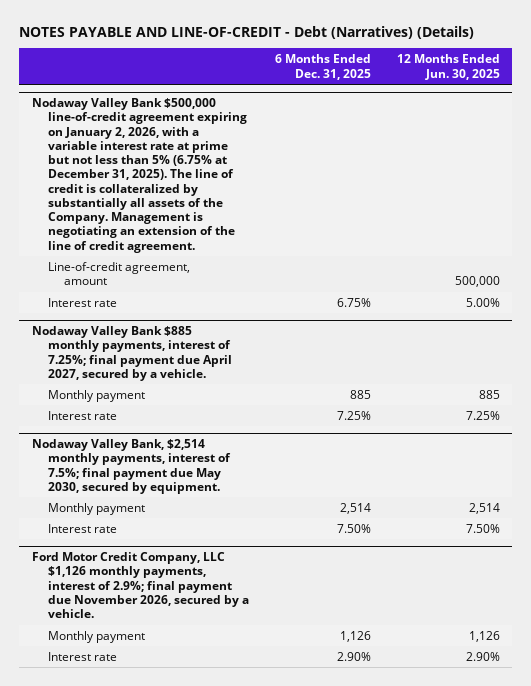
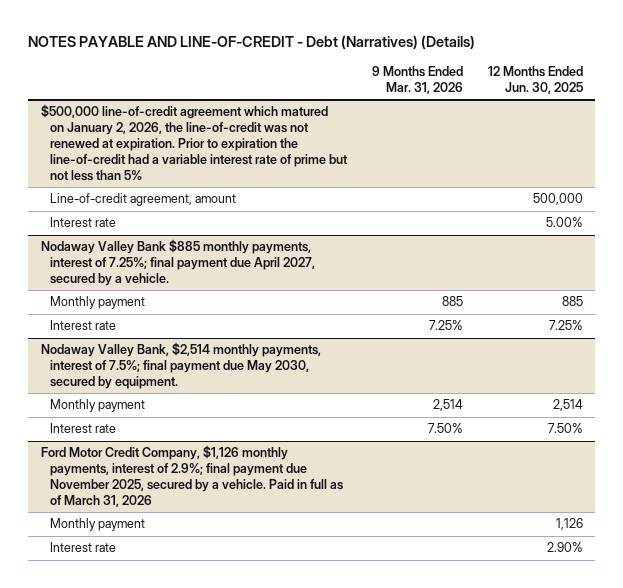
[274,54,371,80] 6 Months Ended Dec. 31, 2025 -> none
none -> [371,66,463,95] 9 Months Ended Mar. 31, 2026
[31,98,247,253] Nodaway Valley Bank $500,000 line-of-credit agreement expiring on January 2, 2026, with a variable interest rate at prime but not less than 5% (6.75% at December 31, 2025). The line of credit is collateralized by substantially all assets of the Company. Management is negotiating an extension of the line of credit agreement. -> [40,104,349,181] $500,000 line-of-credit agreement which matured on January 2, 2026, the line-of-credit was not renewed at expiration. Prior to expiration the line-of-credit had a variable interest rate of prime but not less than 5%
[31,552,249,619] Ford Motor Credit Company, LLC $1,126 monthly payments, interest of 2.9%; final payment due November 2026, secured by a vehicle. -> [40,445,344,507] Ford Motor Credit Company, $1,126 monthly payments, interest of 2.9%; final payment due November 2025, secured by a vehicle. Paid in full as of March 31, 2026

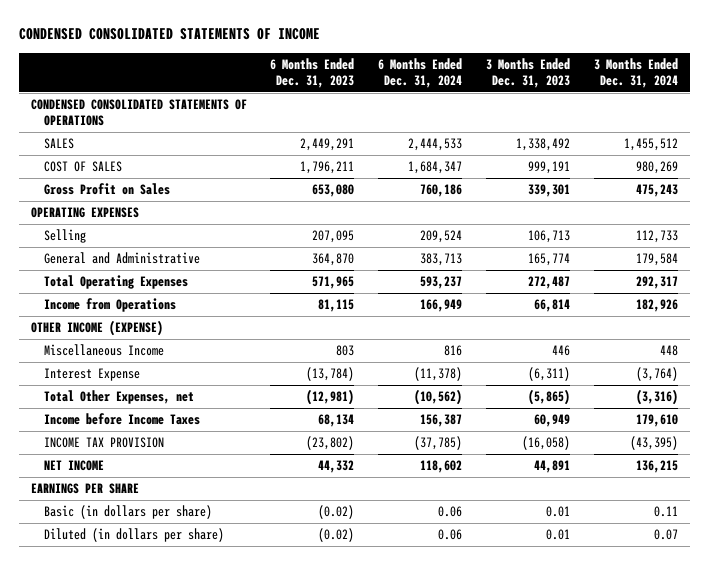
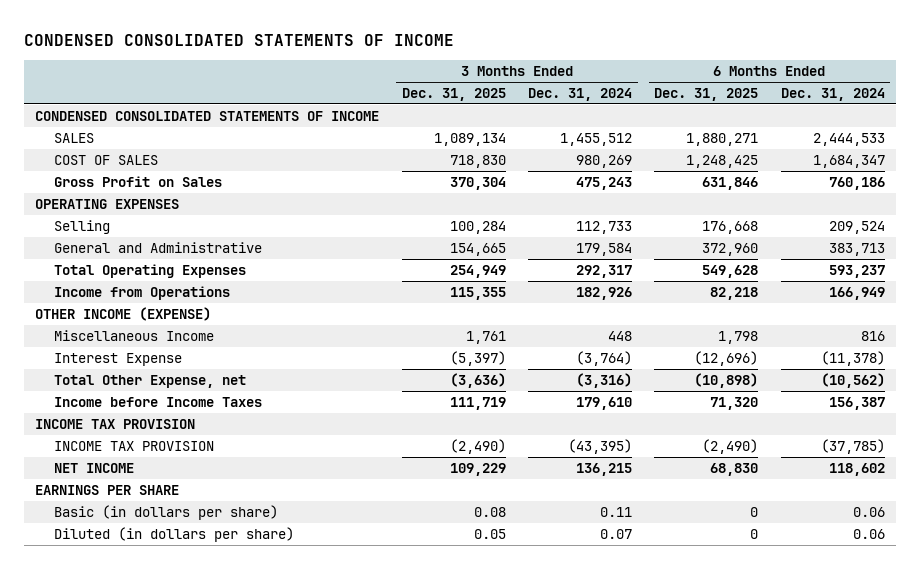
[270,58,355,88] 6 Months Ended Dec. 31, 2023 -> none
[486,58,571,88] 3 Months Ended Dec. 31, 2023 -> none
none -> [401,88,506,102] Dec. 31, 2025
none -> [654,88,759,102] Dec. 31, 2025
[30,99,247,127] CONDENSED CONSOLIDATED STATEMENTS OF OPERATIONS -> [35,111,380,122] CONDENSED CONSOLIDATED STATEMENTS OF INCOME
[43,390,194,405] Total Other Expenses, net -> [53,375,246,389] Total Other Expense, net
none -> [35,419,196,430] INCOME TAX PROVISION

